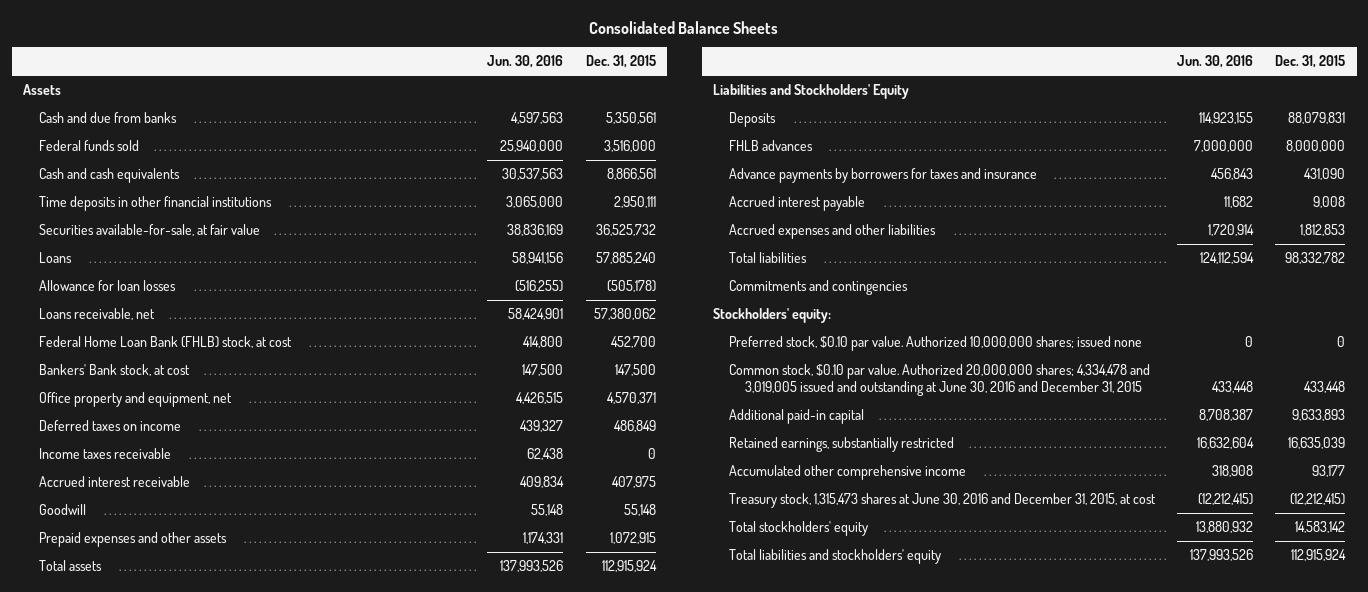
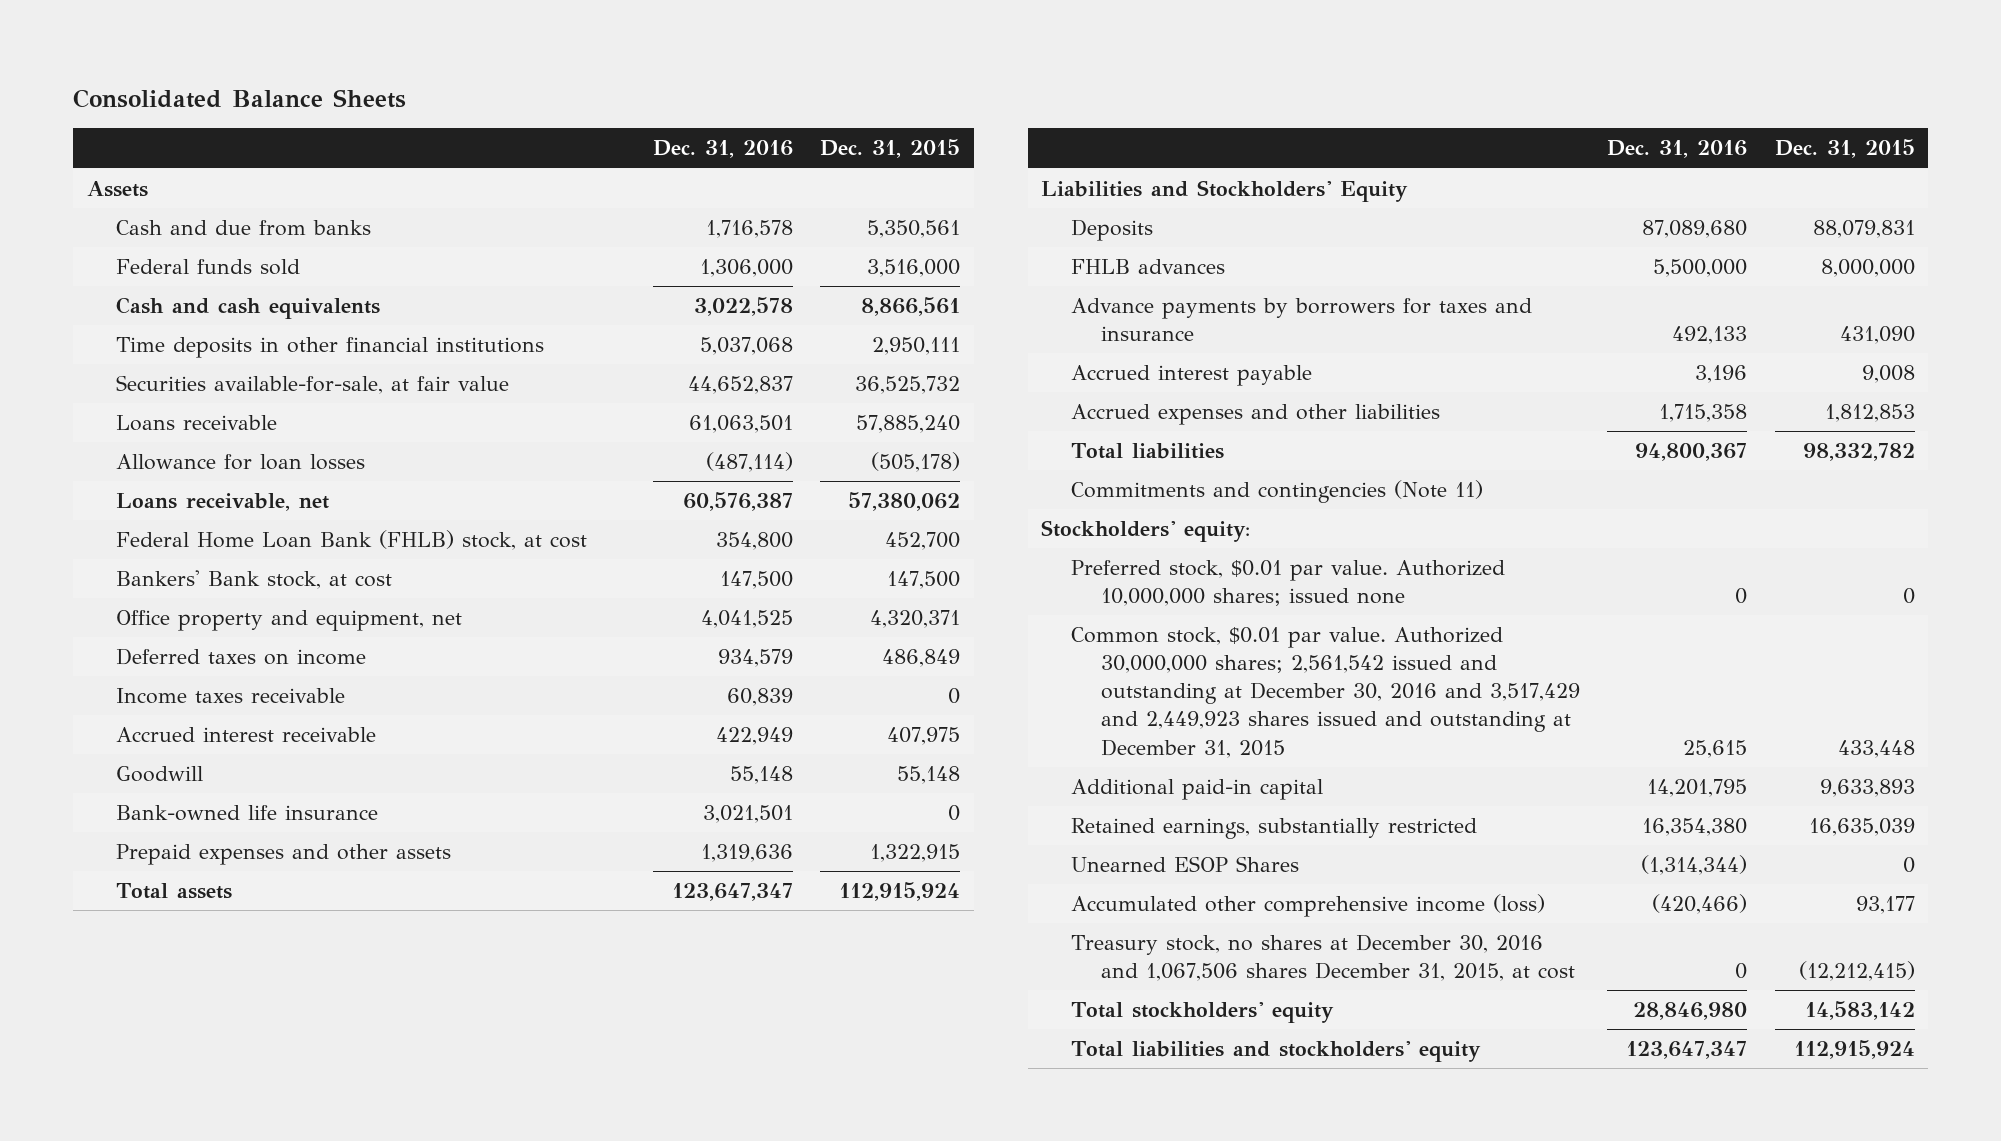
[487,55,564,69] Jun. 30, 2016 -> none
none -> [652,140,793,159] Dec. 31, 2016
[39,251,73,263] Loans -> [116,415,278,432] Loans receivable
[606,391,656,404] 4,570,371 -> [869,610,960,629] 4,320,371
none -> [116,805,379,822] Bank-owned life insurance
[609,531,656,544] 1,072,915 -> [869,844,960,863] 1,322,915
[728,279,908,295] Commitments and contingencies -> [1071,480,1484,504] Commitments and contingencies (Note 11)
[728,335,1142,351] Preferred stock, $0.10 par value. Authorized 10,000,000 shares; issued none -> [1071,560,1506,607] Preferred stock, $0.01 par value. Authorized 10,000,000 shares; issued none
[728,363,1150,397] Common stock, $0.10 par value. Authorized 20,000,000 shares; 4,334,478 and 3,019,005 issued and outstanding at June 30, 2016 and December 31, 2015 -> [1071,627,1580,758] Common stock, $0.01 par value. Authorized 30,000,000 shares; 2,561,542 issued and outstanding at December 30, 2016 and 3,517,429 and 2,449,923 shares issued and outstanding at December 31, 2015
none -> [1071,856,1300,873] Unearned ESOP Shares
[728,464,966,480] Accumulated other comprehensive income -> [1071,894,1546,918] Accumulated other comprehensive income (loss)
[728,492,1156,508] Treasury stock, 1,315,473 shares at June 30, 2016 and December 31, 2015, at cost -> [1071,934,1575,982] Treasury stock, no shares at December 30, 2016 and 1,067,506 shares December 31, 2015, at cost

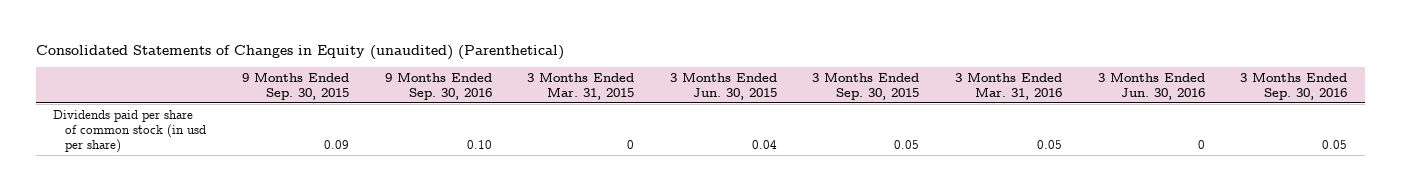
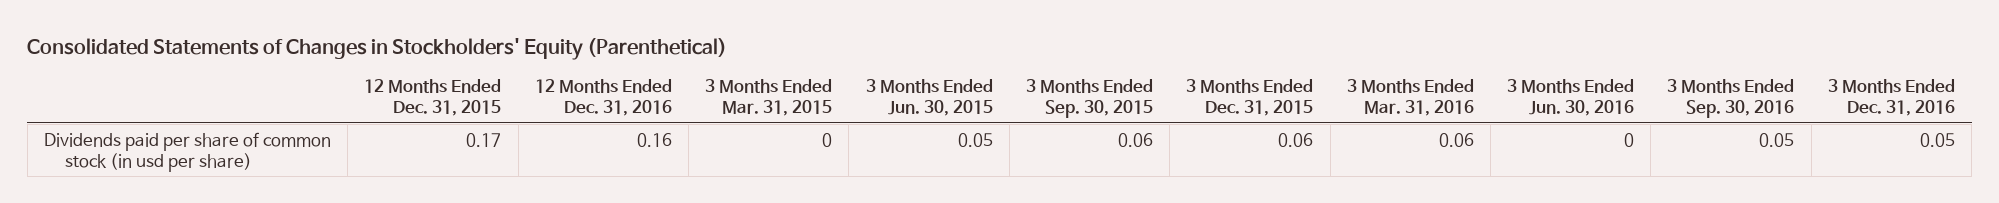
[35,44,564,60] Consolidated Statements of Changes in Equity (unaudited) (Parenthetical) -> [27,37,728,60] Consolidated Statements of Changes in Stockholders' Equity (Parenthetical)
[242,71,350,100] 9 Months Ended Sep. 30, 2015 -> none
[384,71,492,100] 9 Months Ended Sep. 30, 2016 -> none
none -> [364,79,502,117] 12 Months Ended Dec. 31, 2015
none -> [534,79,672,117] 12 Months Ended Dec. 31, 2016
none -> [1186,79,1314,117] 3 Months Ended Dec. 31, 2015
none -> [1827,79,1955,117] 3 Months Ended Dec. 31, 2016
[751,139,777,149] 0.04 -> [957,132,993,147] 0.05
[894,139,920,149] 0.05 -> [1117,132,1153,147] 0.06
[1037,139,1063,149] 0.05 -> [1438,132,1474,147] 0.06

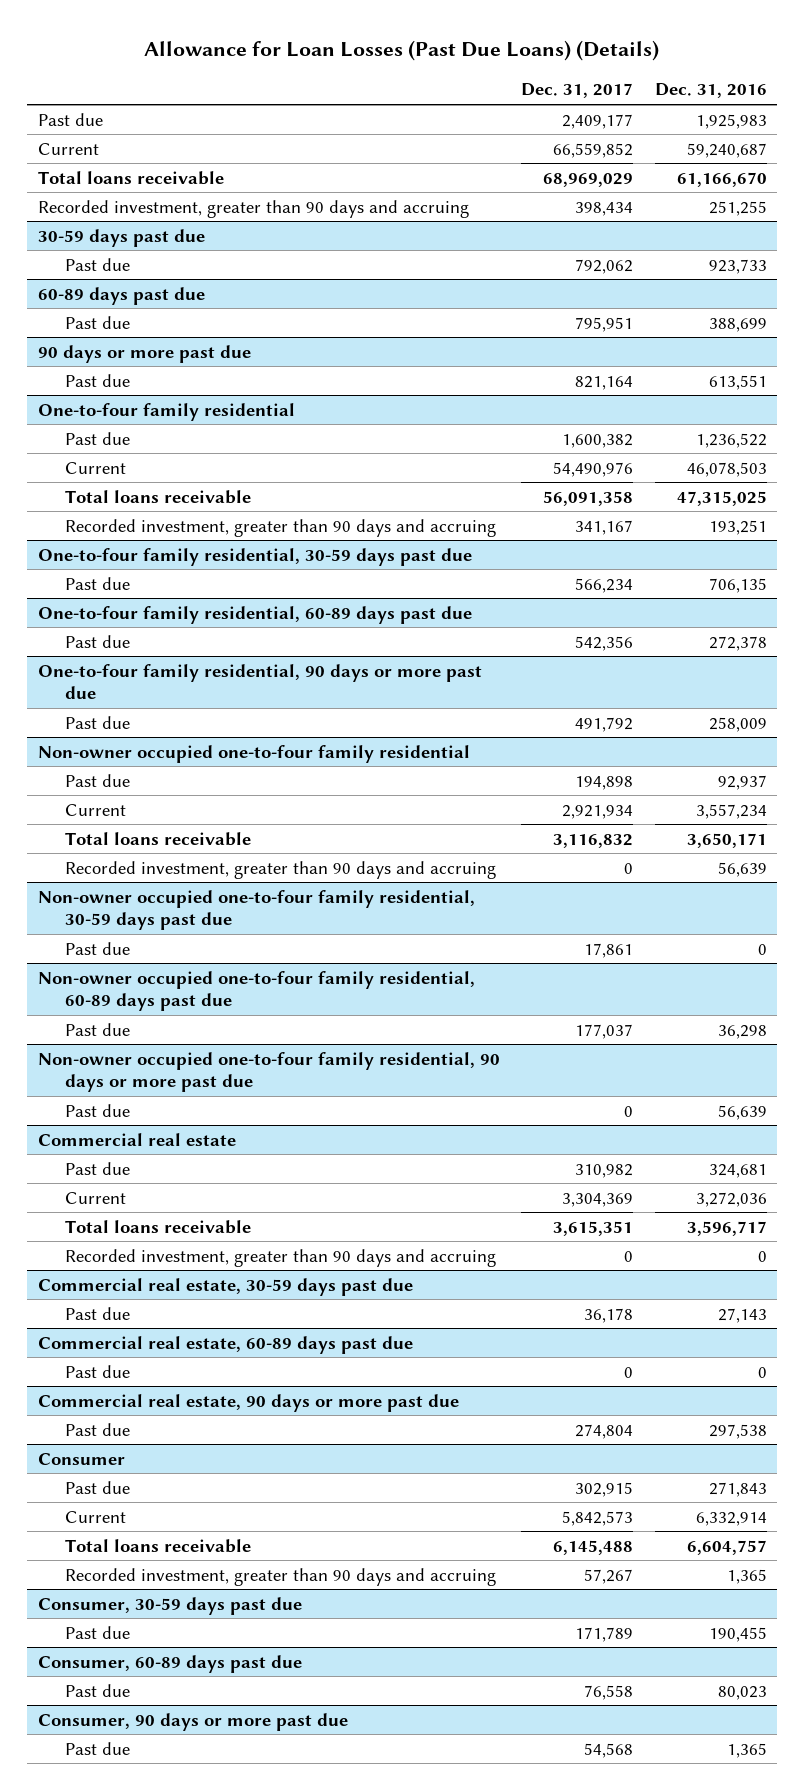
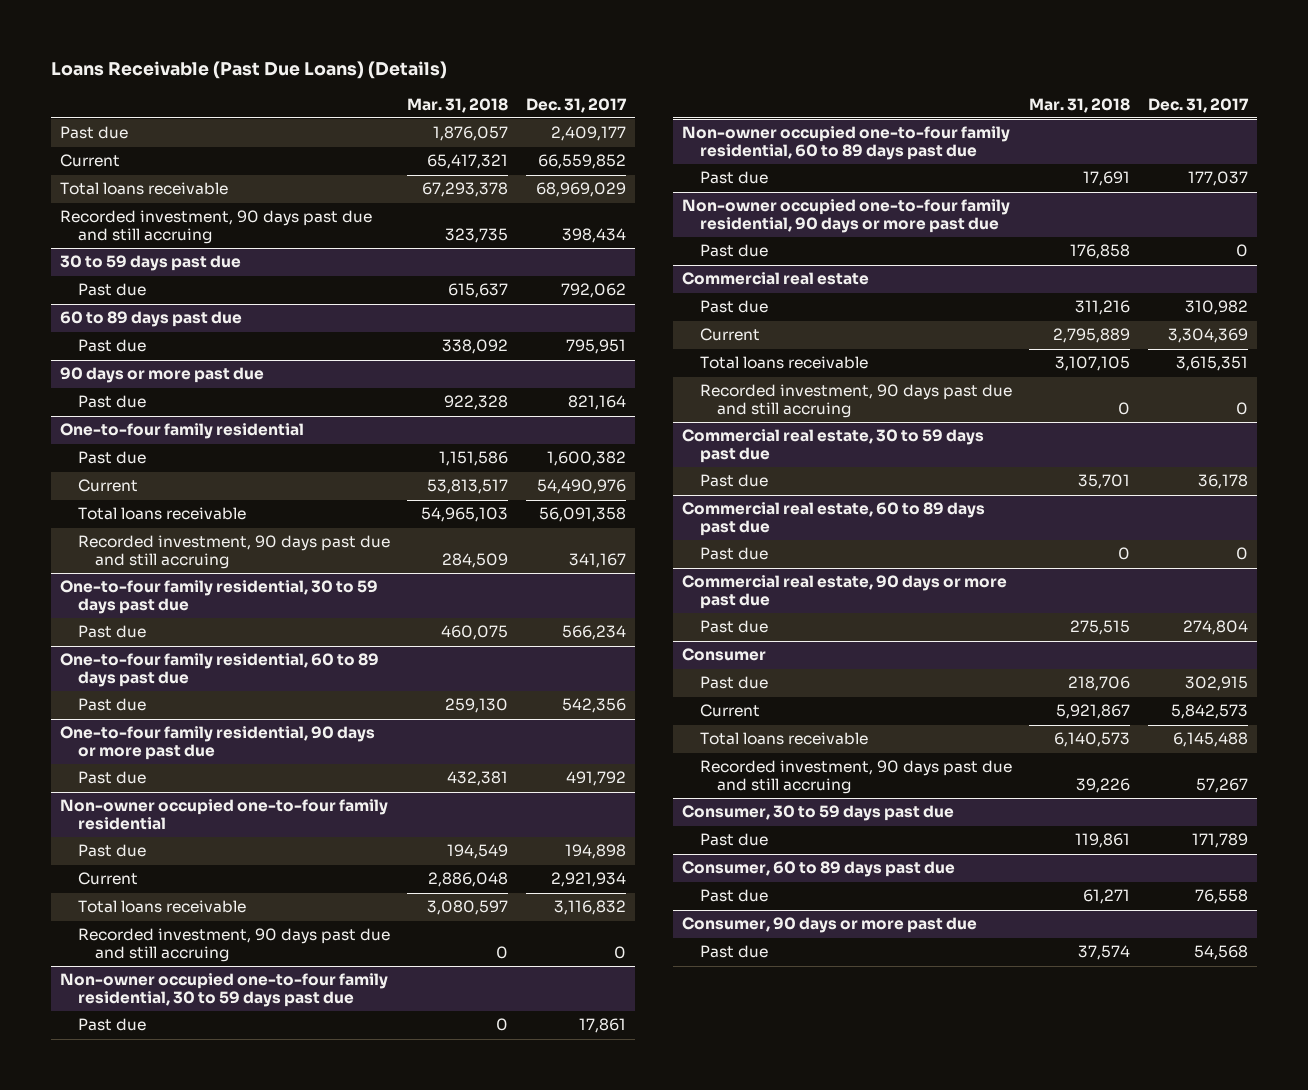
[144,40,660,62] Allowance for Loan Losses (Past Due Loans) (Details) -> [51,60,448,79] Loans Receivable (Past Due Loans) (Details)
[654,83,767,99] Dec. 31, 2016 -> none
none -> [407,97,509,113] Mar. 31, 2018
[38,199,470,218] Recorded investment, greater than 90 days and accruing -> [59,210,372,245] Recorded investment, 90 days past due and still accruing
[38,228,206,247] 30-59 days past due -> [59,255,241,272] 30 to 59 days past due
[38,286,206,305] 60-89 days past due -> [59,311,242,328] 60 to 89 days past due
[65,518,497,537] Recorded investment, greater than 90 days and accruing -> [77,535,390,570] Recorded investment, 90 days past due and still accruing
[38,547,473,566] One-to-four family residential, 30-59 days past due -> [59,580,378,615] One-to-four family residential, 30 to 59 days past due
[38,605,473,624] One-to-four family residential, 60-89 days past due -> [59,653,379,688] One-to-four family residential, 60 to 89 days past due
[65,860,497,879] Recorded investment, greater than 90 days and accruing -> [77,928,390,963] Recorded investment, 90 days past due and still accruing
[38,889,476,930] Non-owner occupied one-to-four family residential, 30-59 days past due -> [59,973,388,1008] Non-owner occupied one-to-four family residential, 30 to 59 days past due
[38,970,476,1011] Non-owner occupied one-to-four family residential, 60-89 days past due -> [681,126,1010,161] Non-owner occupied one-to-four family residential, 60 to 89 days past due
[65,1248,497,1267] Recorded investment, greater than 90 days and accruing -> [699,384,1012,419] Recorded investment, 90 days past due and still accruing
[38,1277,414,1296] Commercial real estate, 30-59 days past due -> [681,429,984,464] Commercial real estate, 30 to 59 days past due
[38,1335,414,1354] Commercial real estate, 60-89 days past due -> [681,502,985,537] Commercial real estate, 60 to 89 days past due
[65,1567,497,1586] Recorded investment, greater than 90 days and accruing -> [699,760,1012,795] Recorded investment, 90 days past due and still accruing
[38,1596,303,1615] Consumer, 30-59 days past due -> [681,805,954,822] Consumer, 30 to 59 days past due
[38,1654,303,1673] Consumer, 60-89 days past due -> [681,861,955,878] Consumer, 60 to 89 days past due

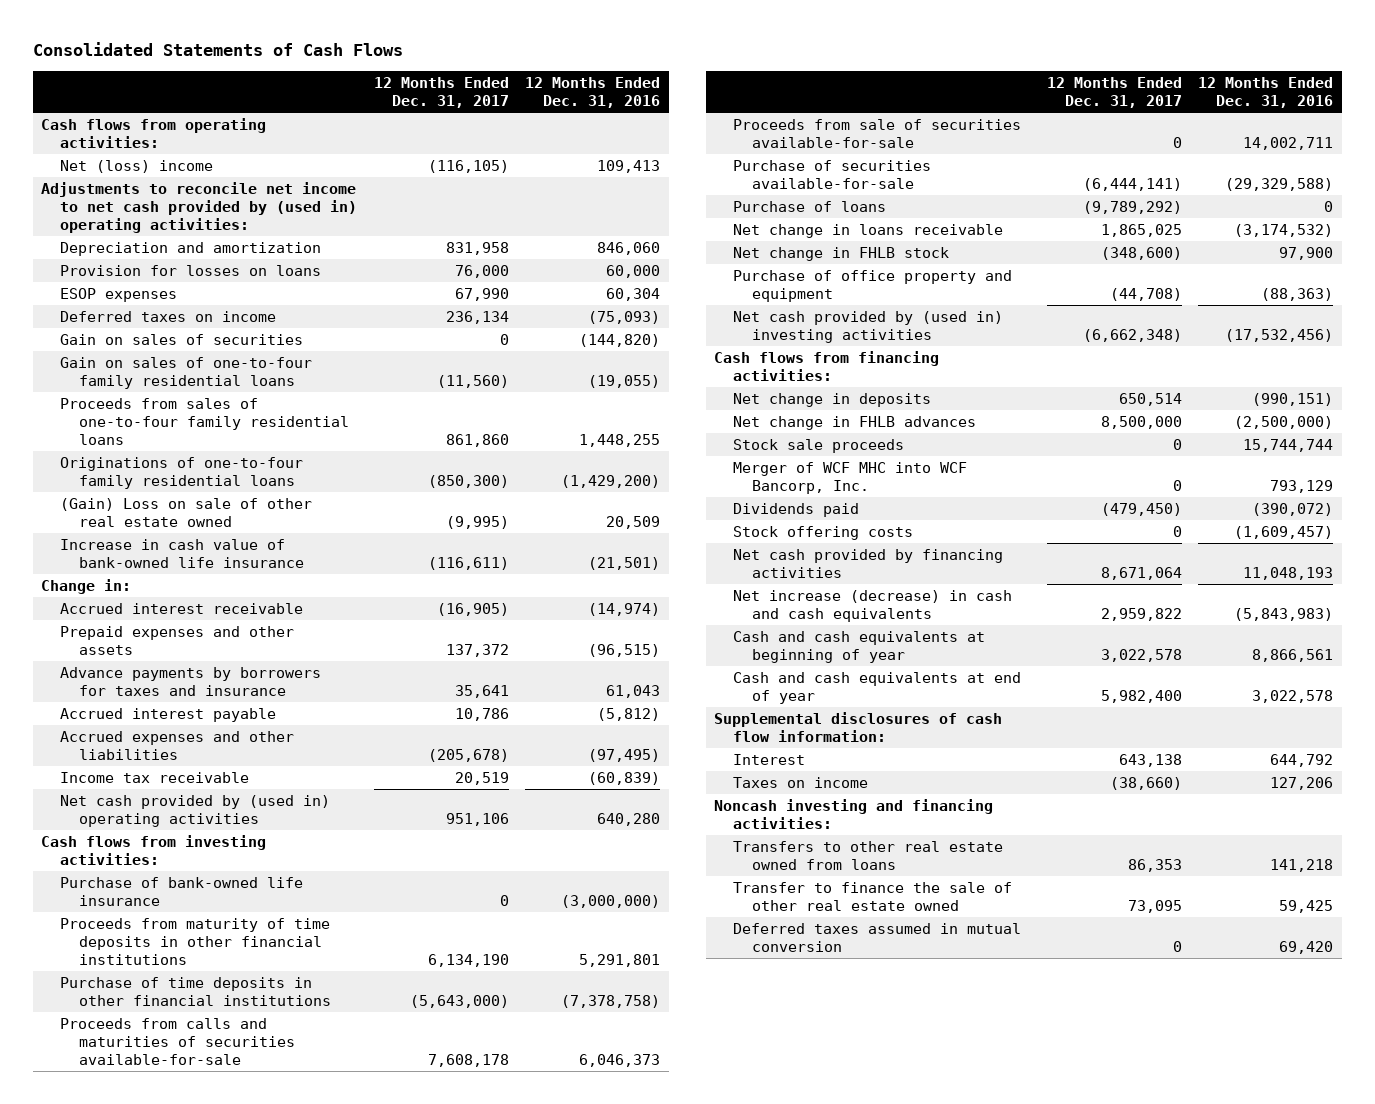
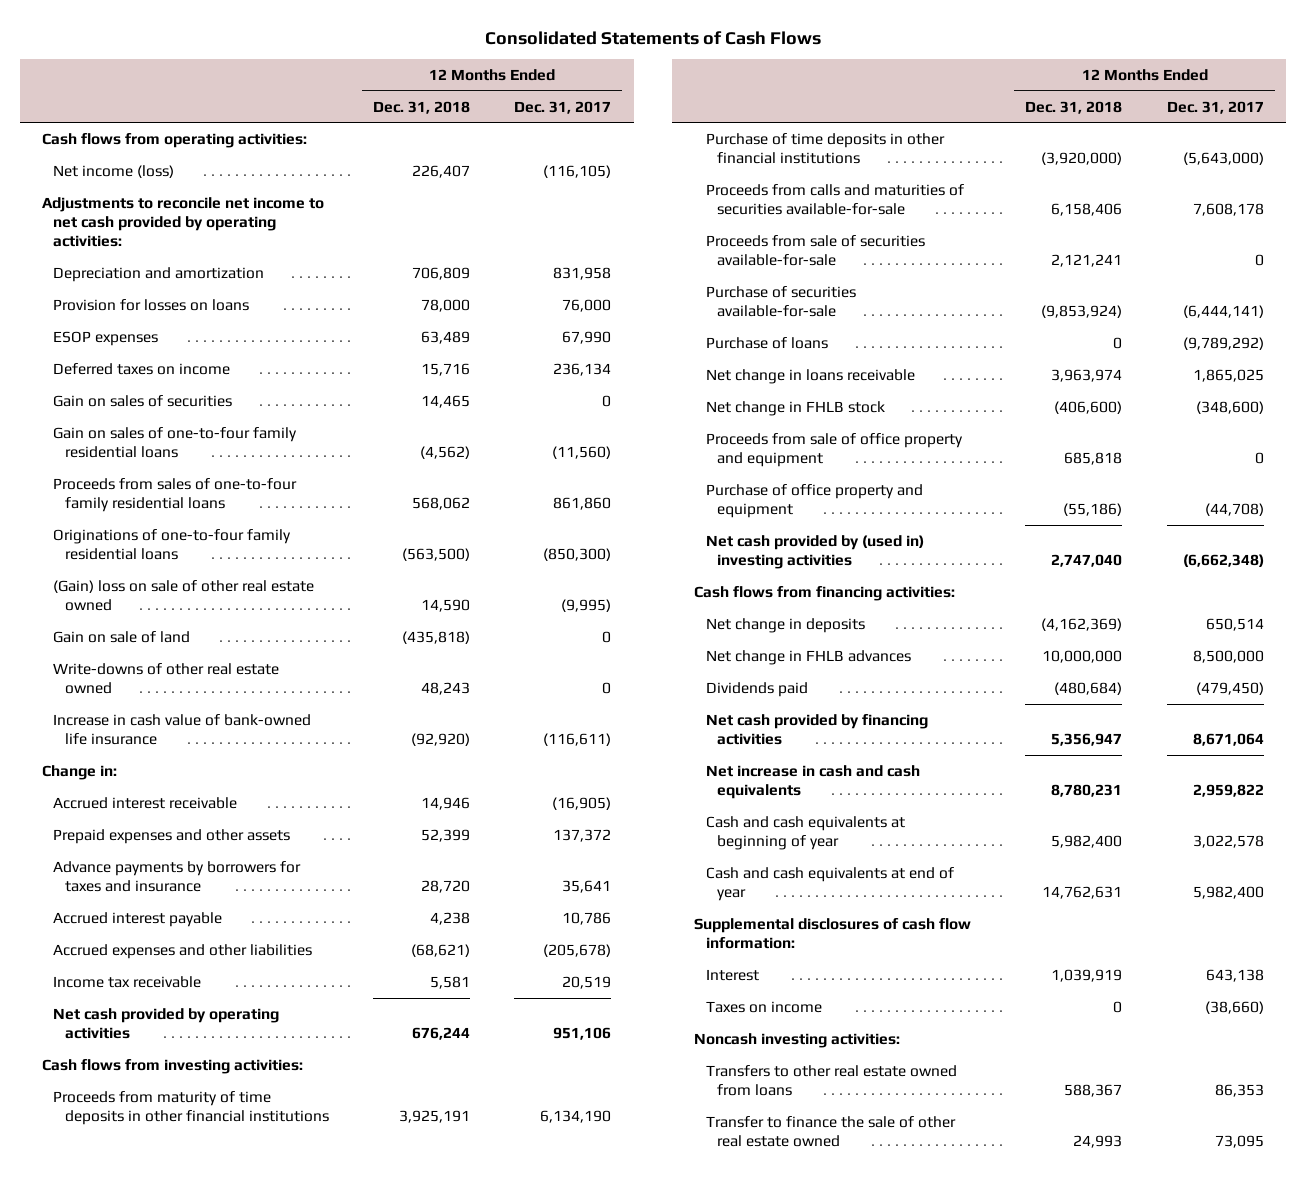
[525,77,661,109] 12 Months Ended Dec. 31, 2016 -> none
none -> [373,100,471,114] Dec. 31, 2018
[60,160,214,174] Net (loss) income -> [53,164,175,178] Net income (loss)
[41,182,358,234] Adjustments to reconcile net income to net cash provided by (used in) operating activities: -> [41,196,324,248] Adjustments to reconcile net income to net cash provided by operating activities:
[60,498,313,528] (Gain) Loss on sale of other real estate owned -> [53,579,315,612] (Gain) loss on sale of other real estate owned
none -> [53,630,191,643] Gain on sale of land
none -> [53,662,280,695] Write-downs of other real estate owned
[60,795,331,828] Net cash provided by (used in) operating activities -> [53,1007,280,1040] Net cash provided by operating activities
[60,877,304,907] Purchase of bank-owned life insurance -> none
none -> [705,432,963,468] Proceeds from sale of office property and equipment
[733,439,905,454] Stock sale proceeds -> none
[733,462,968,495] Merger of WCF MHC into WCF Bancorp, Inc. -> none
[733,526,914,541] Stock offering costs -> none
[733,590,1013,623] Net increase (decrease) in cash and cash equivalents -> [705,764,920,800] Net increase in cash and cash equivalents
[714,799,994,830] Noncash investing and financing activities: -> [694,1032,901,1048] Noncash investing activities:
[733,923,1022,953] Deferred taxes assumed in mutual conversion -> none

